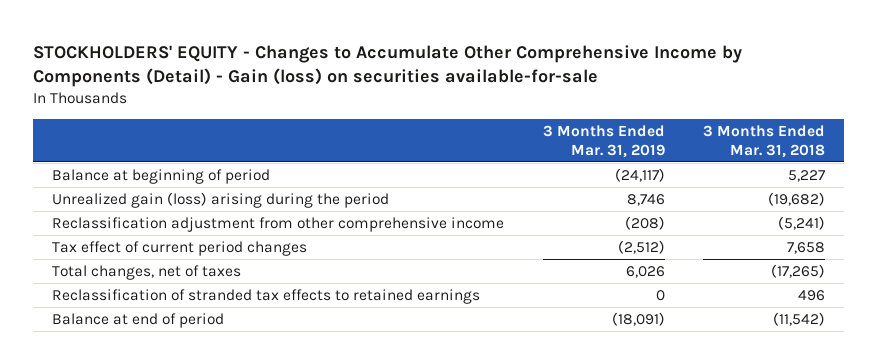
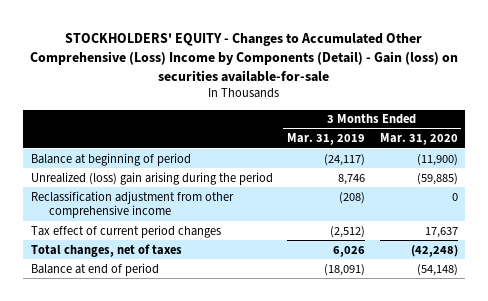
[33,44,743,88] STOCKHOLDERS' EQUITY - Changes to Accumulate Other Comprehensive Income by Components (Detail) - Gain (loss) on securities available-for-sale -> [30,32,459,82] STOCKHOLDERS' EQUITY - Changes to Accumulated Other Comprehensive (Loss) Income by Components (Detail) - Gain (loss) on securities available-for-sale
[703,125,826,158] 3 Months Ended Mar. 31, 2018 -> none
none -> [379,133,458,146] Mar. 31, 2020
[52,192,390,209] Unrealized gain (loss) arising during the period -> [30,171,273,185] Unrealized (loss) gain arising during the period
[52,289,481,305] Reclassification of stranded tax effects to retained earnings -> none

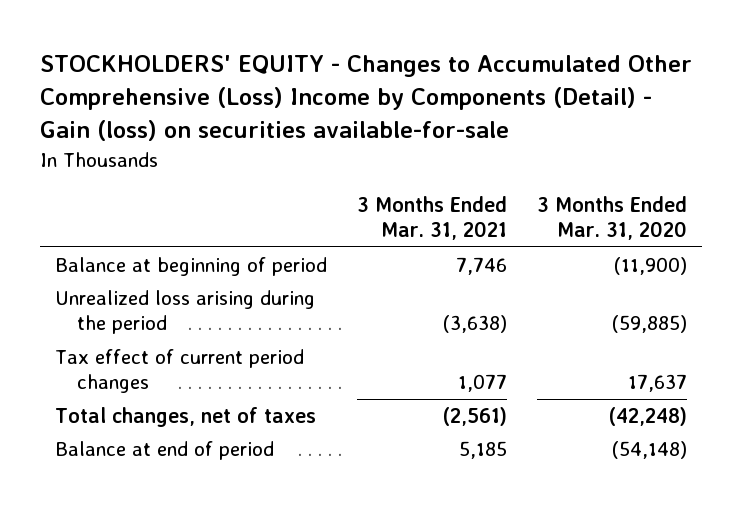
[287,133,366,146] Mar. 31, 2019 -> none
none -> [356,195,507,241] 3 Months Ended Mar. 31, 2021
[30,190,234,219] Reclassification adjustment from other comprehensive income -> none
[30,171,273,185] Unrealized (loss) gain arising during the period -> [54,289,315,335] Unrealized loss arising during the period

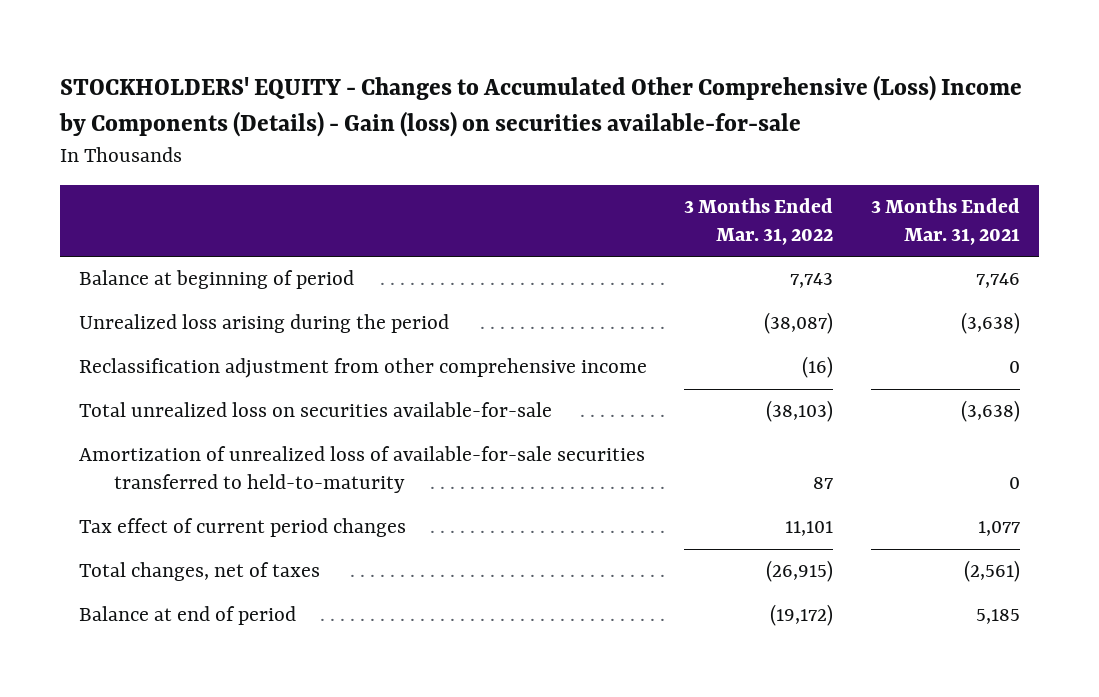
[39,55,692,142] STOCKHOLDERS' EQUITY - Changes to Accumulated Other Comprehensive (Loss) Income by Components (Detail) - Gain (loss) on securities available-for-sale -> [58,75,1022,137] STOCKHOLDERS' EQUITY - Changes to Accumulated Other Comprehensive (Loss) Income by Components (Details) - Gain (loss) on securities available-for-sale
[536,195,687,241] 3 Months Ended Mar. 31, 2020 -> none
none -> [684,198,834,246] 3 Months Ended Mar. 31, 2022
none -> [78,358,647,379] Reclassification adjustment from other comprehensive income
none -> [78,402,552,418] Total unrealized loss on securities available-for-sale
none -> [78,446,645,494] Amortization of unrealized loss of available-for-sale securities transferred to held-to-maturity

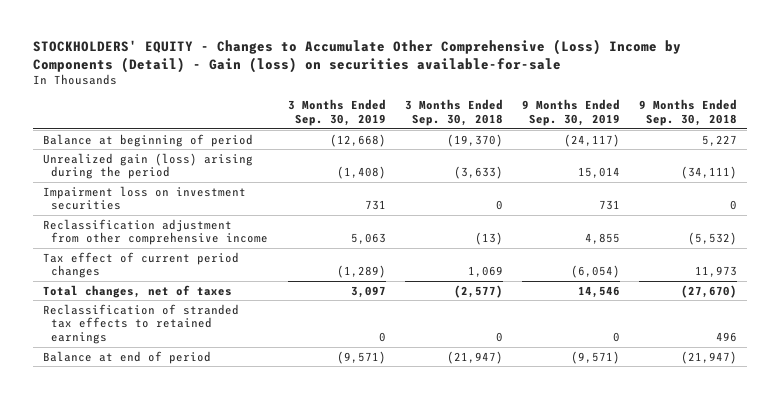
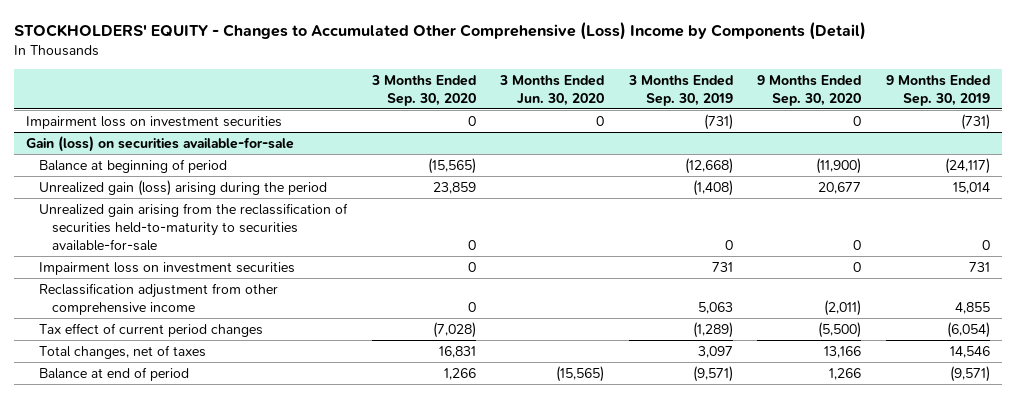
[32,38,681,73] STOCKHOLDERS' EQUITY - Changes to Accumulate Other Comprehensive (Loss) Income by Components (Detail) - Gain (loss) on securities available-for-sale -> [13,21,866,40] STOCKHOLDERS' EQUITY - Changes to Accumulated Other Comprehensive (Loss) Income by Components (Detail)
[404,99,503,127] 3 Months Ended Sep. 30, 2018 -> none
[639,99,738,127] 9 Months Ended Sep. 30, 2018 -> none
none -> [370,74,476,106] 3 Months Ended Sep. 30, 2020
none -> [499,74,605,106] 3 Months Ended Jun. 30, 2020
none -> [757,74,862,106] 9 Months Ended Sep. 30, 2020
none -> [26,115,283,129] Impairment loss on investment securities
none -> [26,135,295,152] Gain (loss) on securities available-for-sale
none -> [39,202,349,251] Unrealized gain arising from the reclassification of securities held-to-maturity to securities available-for-sale
[42,303,239,345] Reclassification of stranded tax effects to retained earnings -> none

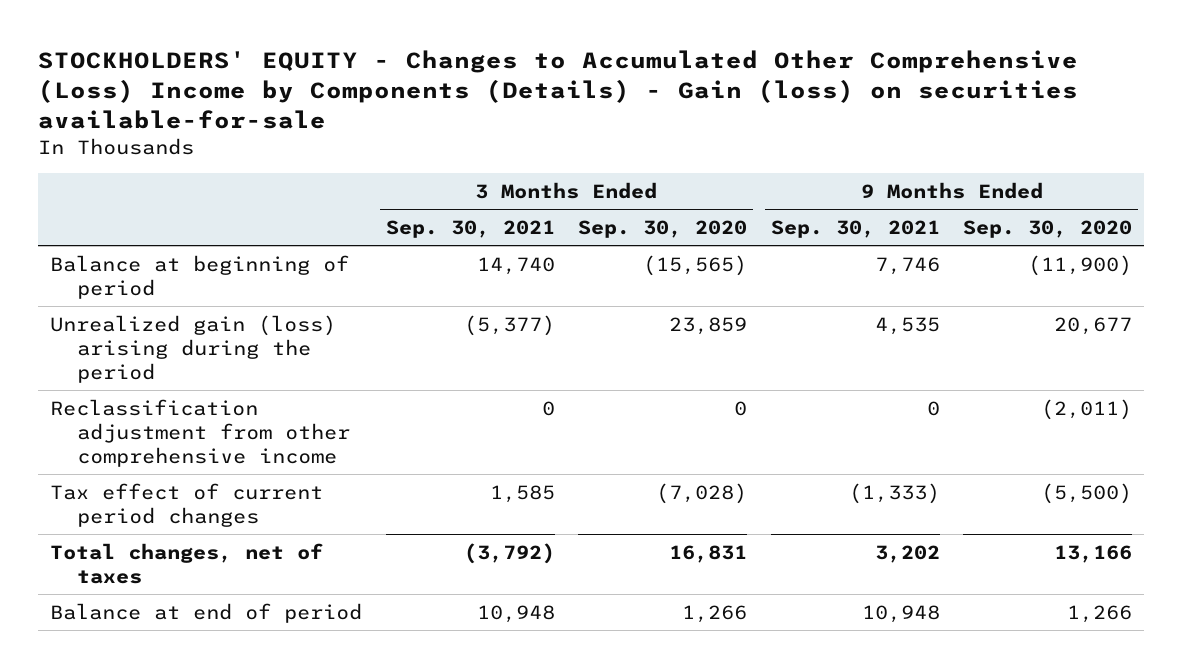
[13,21,866,40] STOCKHOLDERS' EQUITY - Changes to Accumulated Other Comprehensive (Loss) Income by Components (Detail) -> [38,50,1079,129] STOCKHOLDERS' EQUITY - Changes to Accumulated Other Comprehensive (Loss) Income by Components (Details) - Gain (loss) on securities available-for-sale
[499,74,605,106] 3 Months Ended Jun. 30, 2020 -> none
[627,74,733,106] 3 Months Ended Sep. 30, 2019 -> none
[885,74,990,106] 9 Months Ended Sep. 30, 2019 -> none
none -> [385,219,555,238] Sep. 30, 2021
none -> [770,219,940,238] Sep. 30, 2021
[26,115,283,129] Impairment loss on investment securities -> none
[26,135,295,152] Gain (loss) on securities available-for-sale -> none
[39,202,349,251] Unrealized gain arising from the reclassification of securities held-to-maturity to securities available-for-sale -> none
[39,261,296,275] Impairment loss on investment securities -> none

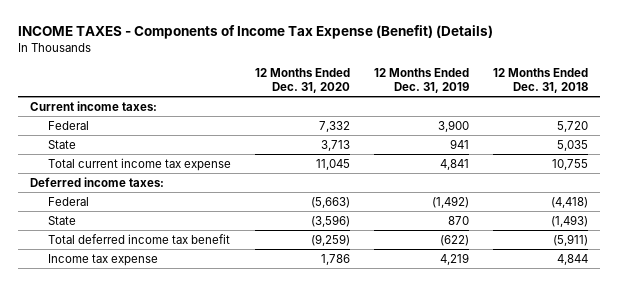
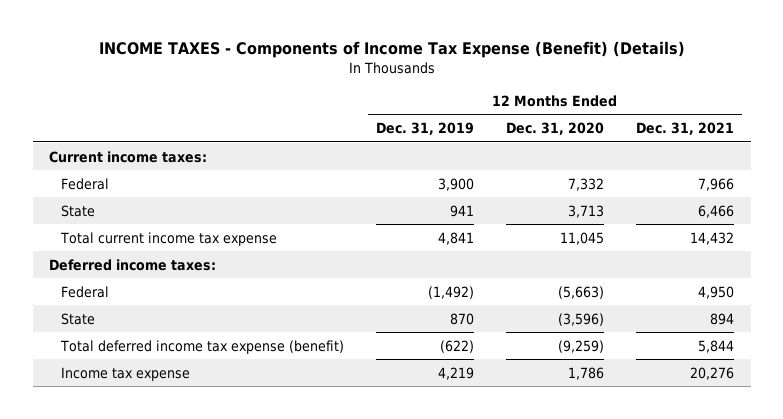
[493,67,589,94] 12 Months Ended Dec. 31, 2018 -> none
none -> [636,122,735,136] Dec. 31, 2021
[48,233,231,244] Total deferred income tax benefit -> [60,339,345,354] Total deferred income tax expense (benefit)

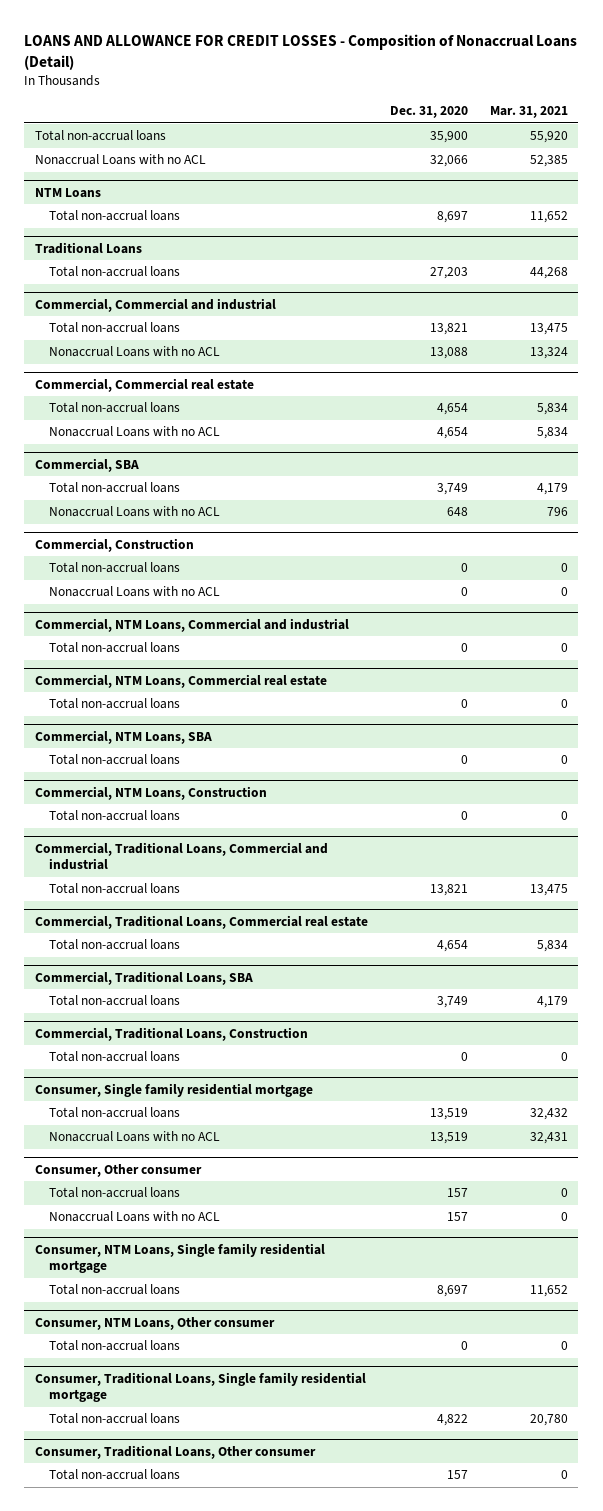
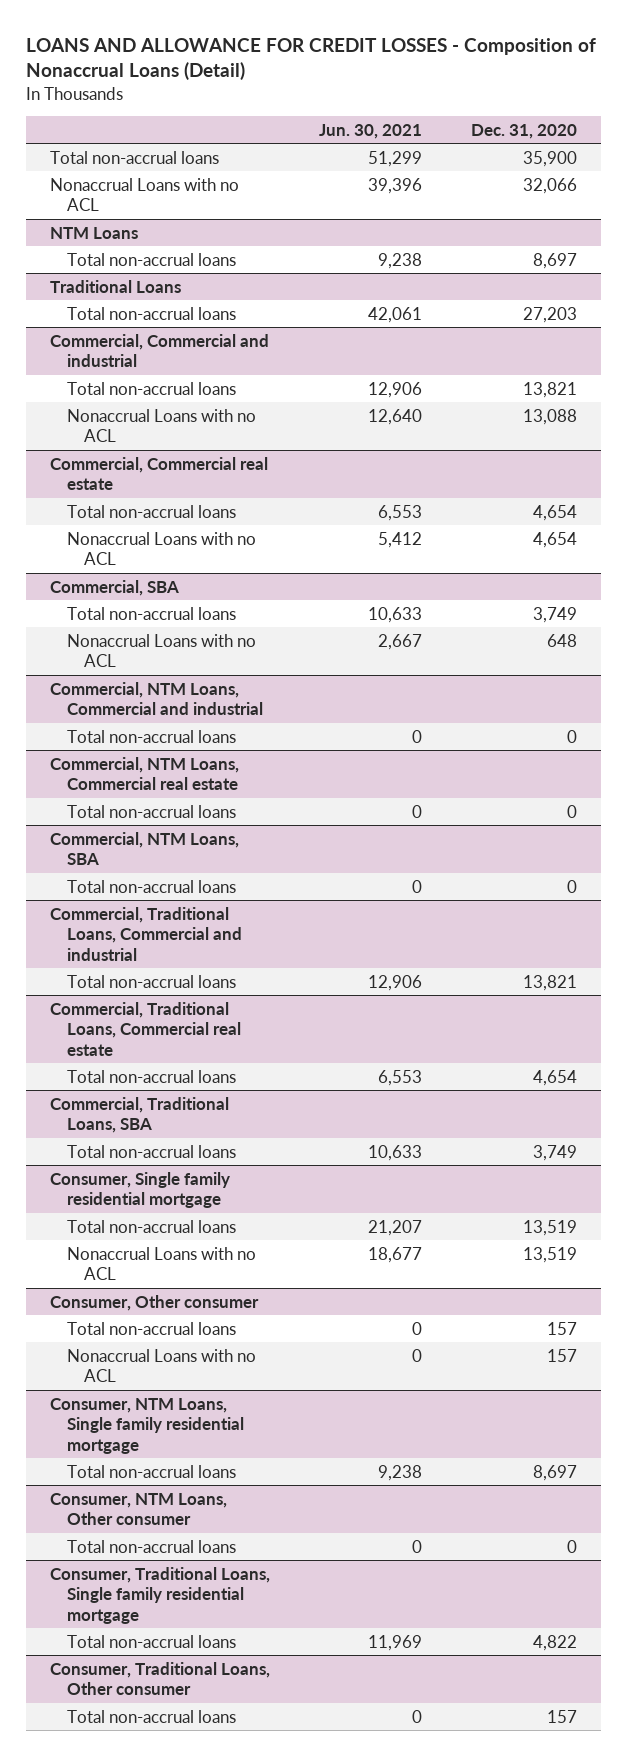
[489,106,568,119] Mar. 31, 2021 -> none
none -> [319,123,423,139] Jun. 30, 2021
[35,537,195,552] Commercial, Construction -> none
[48,562,180,574] Total non-accrual loans -> none
[48,586,220,598] Nonaccrual Loans with no ACL -> none
[35,785,268,800] Commercial, NTM Loans, Construction -> none
[48,810,180,822] Total non-accrual loans -> none
[35,1026,309,1041] Commercial, Traditional Loans, Construction -> none
[48,1051,180,1063] Total non-accrual loans -> none

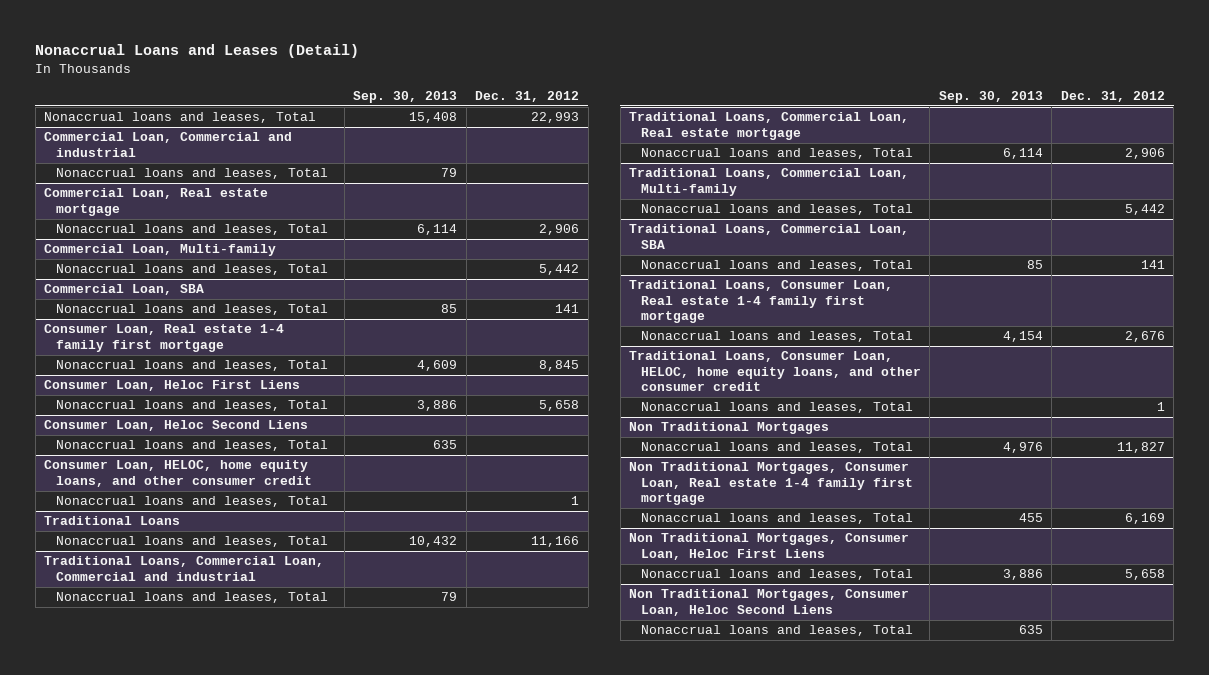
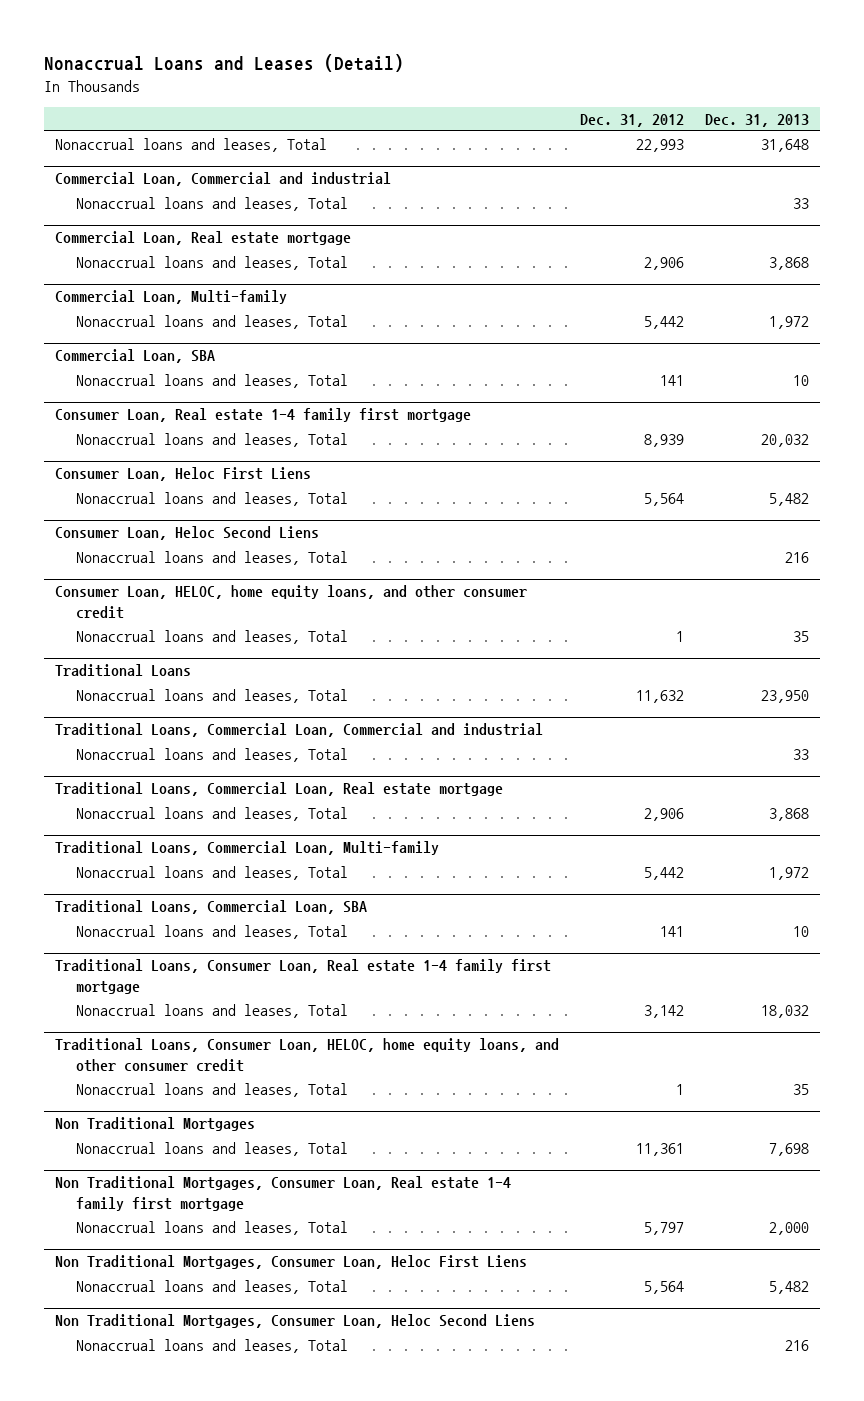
[353,91,458,104] Sep. 30, 2013 -> none
none -> [705,113,810,127] Dec. 31, 2013
[539,360,580,372] 8,845 -> [644,434,685,448] 8,939
[539,400,580,412] 5,658 -> [644,493,685,507] 5,564
[531,536,580,548] 11,166 -> [636,690,685,704] 11,632
[1124,331,1165,343] 2,676 -> [644,1005,685,1019] 3,142
[1116,442,1165,454] 11,827 -> [636,1143,685,1157] 11,361
[1124,513,1165,525] 6,169 -> [644,1222,685,1236] 5,797
[1124,569,1165,581] 5,658 -> [644,1281,685,1295] 5,564

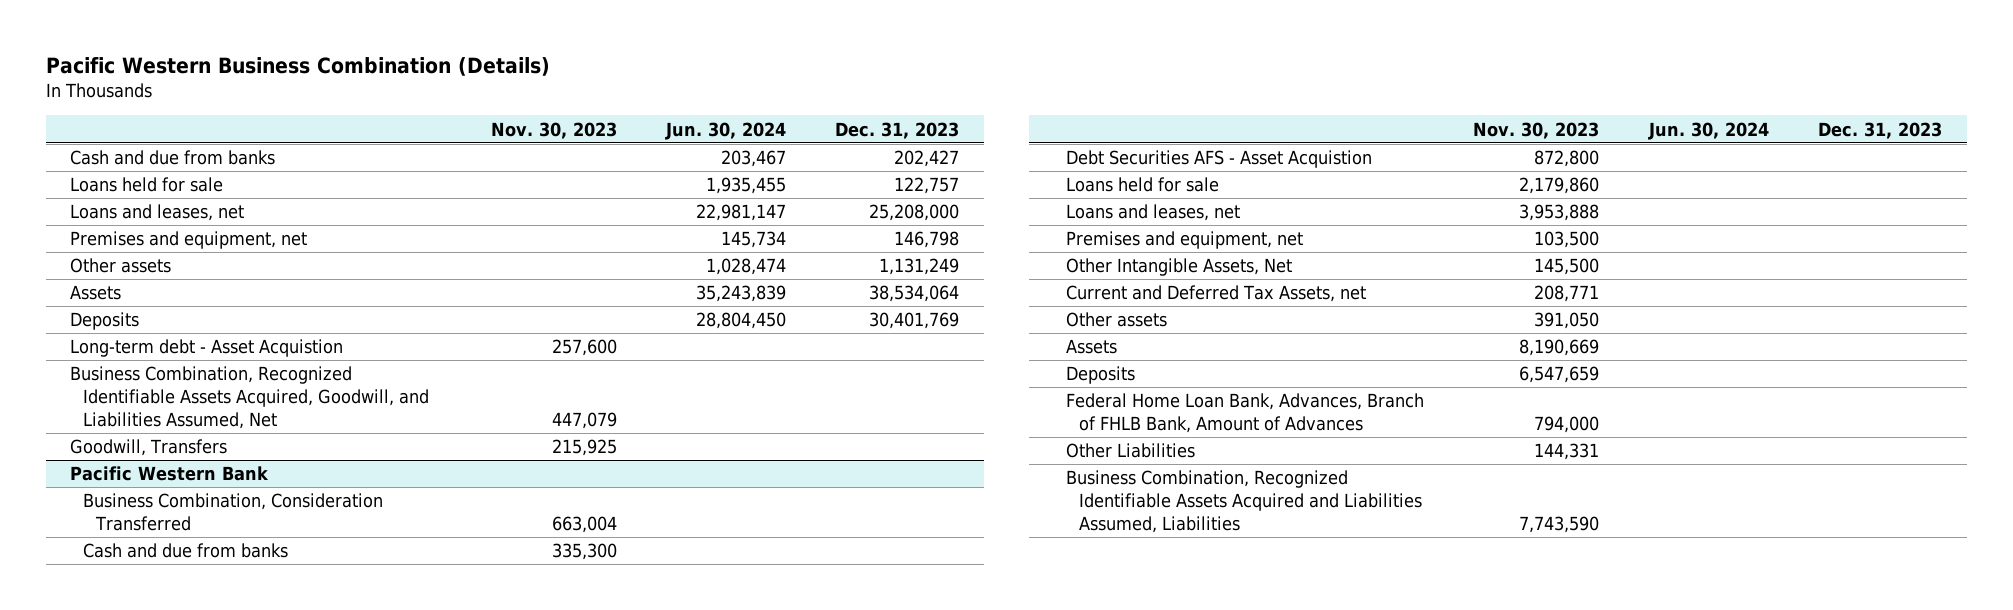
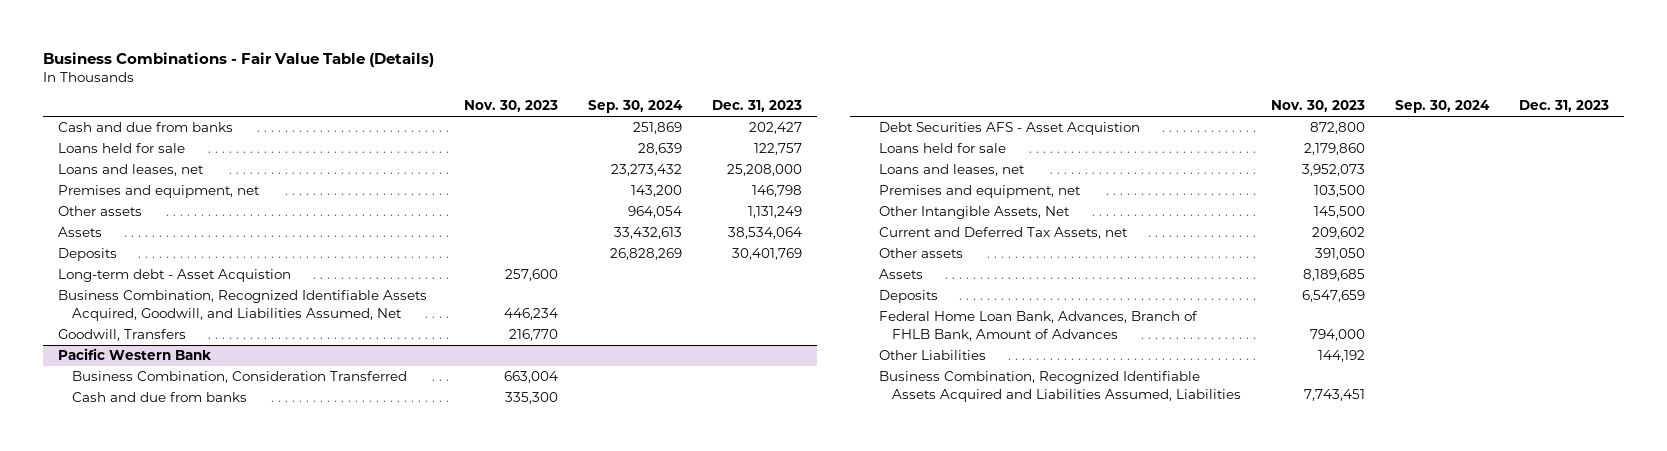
[45,57,550,77] Pacific Western Business Combination (Details) -> [43,51,435,67] Business Combinations - Fair Value Table (Details)
[664,121,786,140] Jun. 30, 2024 -> none
none -> [588,100,684,114] Sep. 30, 2024
[551,411,617,429] 447,079 -> [504,307,559,320] 446,234
[551,439,617,457] 215,925 -> [509,329,559,342] 216,770
[1519,204,1600,222] 3,953,888 -> [1302,164,1366,177] 3,952,073
[1534,285,1600,303] 208,771 -> [1312,227,1366,240] 209,602
[1519,339,1600,357] 8,190,669 -> [1303,269,1366,282] 8,189,685
[1534,443,1600,461] 144,331 -> [1318,350,1366,363] 144,192
[1519,515,1600,533] 7,743,590 -> [1304,388,1366,401] 7,743,451

